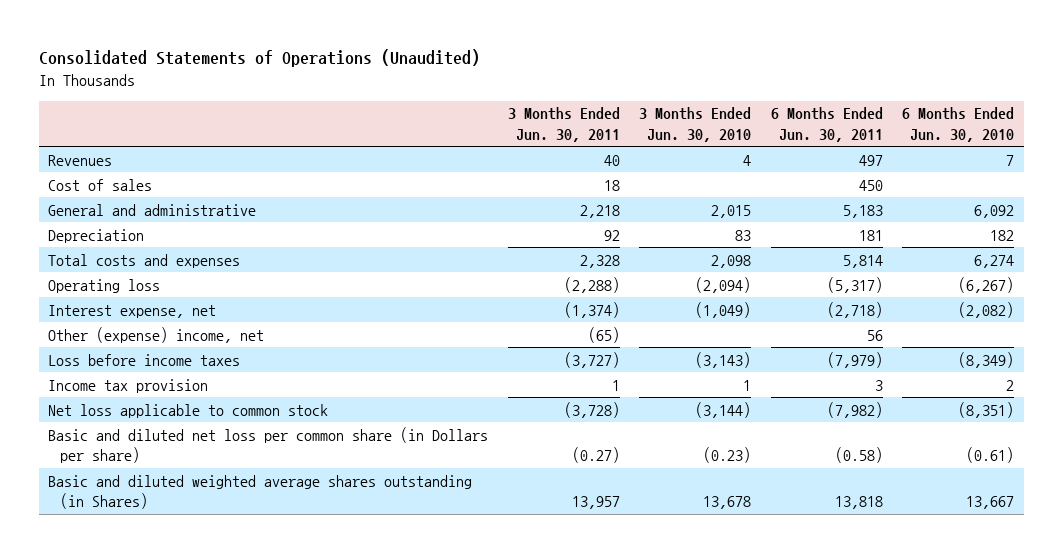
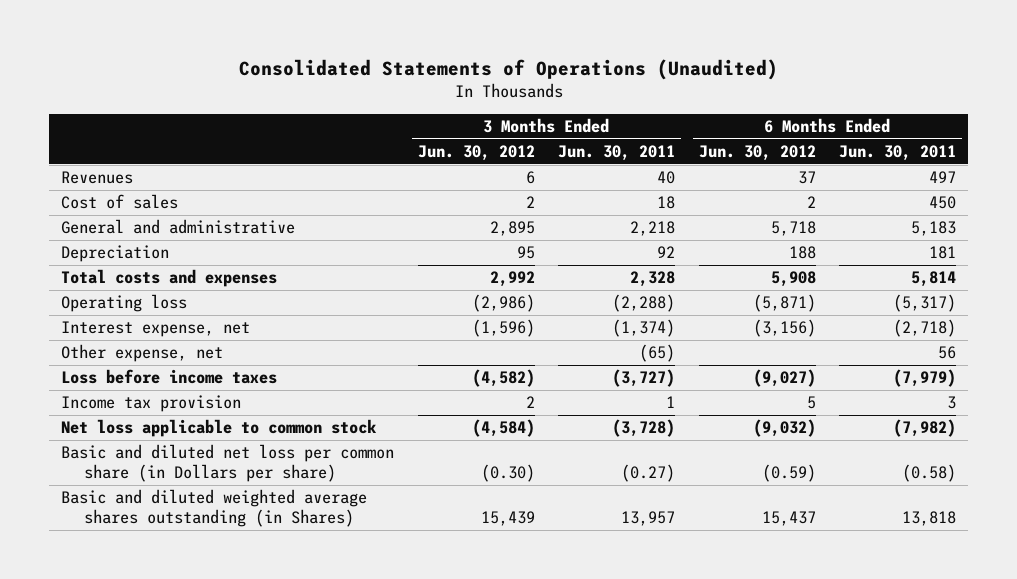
[639,107,752,142] 3 Months Ended Jun. 30, 2010 -> none
[902,107,1015,142] 6 Months Ended Jun. 30, 2010 -> none
none -> [417,145,535,162] Jun. 30, 2012
none -> [698,145,816,162] Jun. 30, 2012
[48,326,265,343] Other (expense) income, net -> [60,344,223,363] Other expense, net

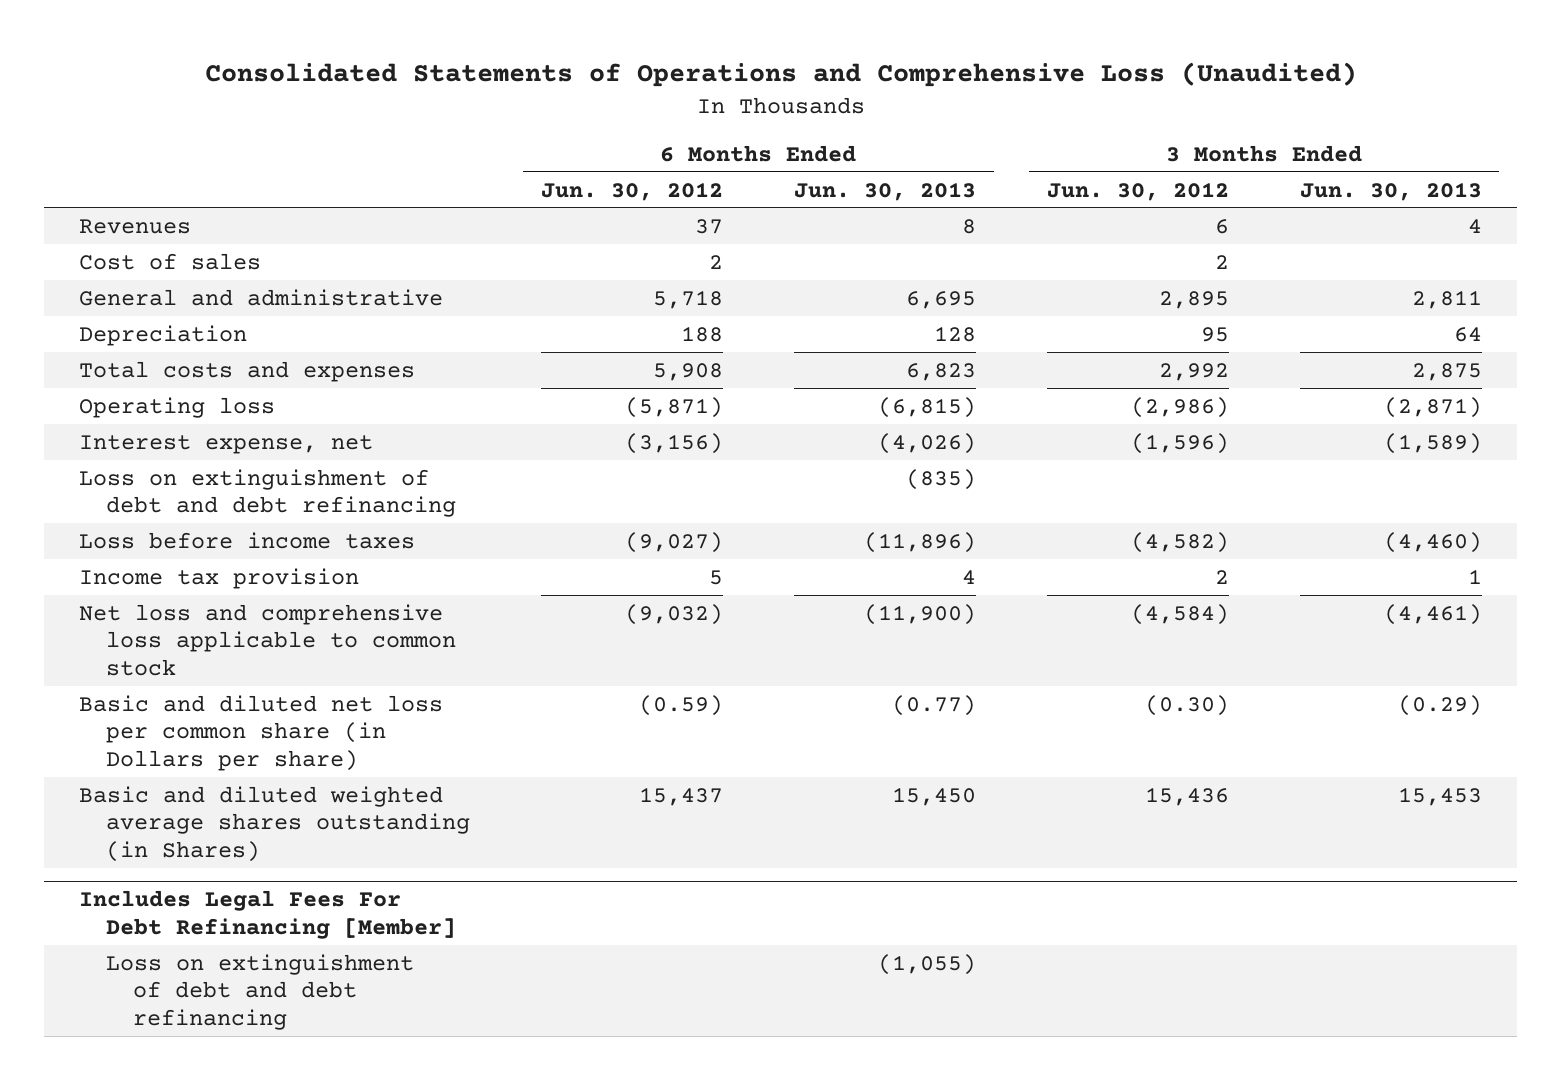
[238,58,778,80] Consolidated Statements of Operations (Unaudited) -> [204,61,1357,87] Consolidated Statements of Operations and Comprehensive Loss (Unaudited)
[558,145,676,162] Jun. 30, 2011 -> none
[839,145,957,162] Jun. 30, 2011 -> none
none -> [793,181,976,201] Jun. 30, 2013
none -> [1299,181,1482,201] Jun. 30, 2013
[60,344,223,363] Other expense, net -> none
none -> [79,468,457,518] Loss on extinguishment of debt and debt refinancing
[60,419,377,438] Net loss applicable to common stock -> [79,603,457,677] Net loss and comprehensive loss applicable to common stock
[480,511,535,527] 15,439 -> [1144,786,1229,806] 15,436
none -> [79,890,457,940] Includes Legal Fees For Debt Refinancing [Member]
none -> [106,953,415,1031] Loss on extinguishment of debt and debt refinancing

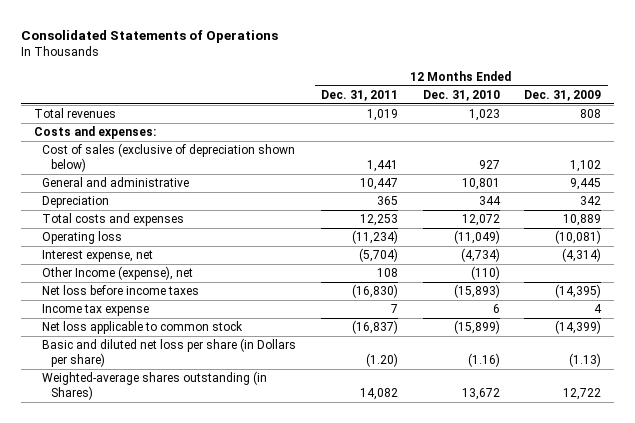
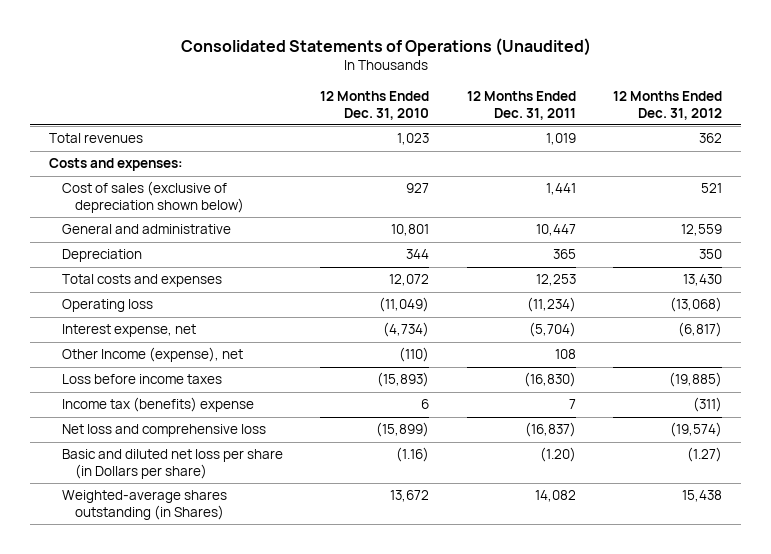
[21,29,279,43] Consolidated Statements of Operations -> [180,37,591,56] Consolidated Statements of Operations (Unaudited)
[524,89,602,101] Dec. 31, 2009 -> none
none -> [613,91,723,120] 12 Months Ended Dec. 31, 2012
[42,285,200,296] Net loss before income taxes -> [61,374,222,385] Loss before income taxes
[42,304,150,317] Income tax expense -> [61,397,254,413] Income tax (benefits) expense
[42,321,244,335] Net loss applicable to common stock -> [61,424,266,438] Net loss and comprehensive loss

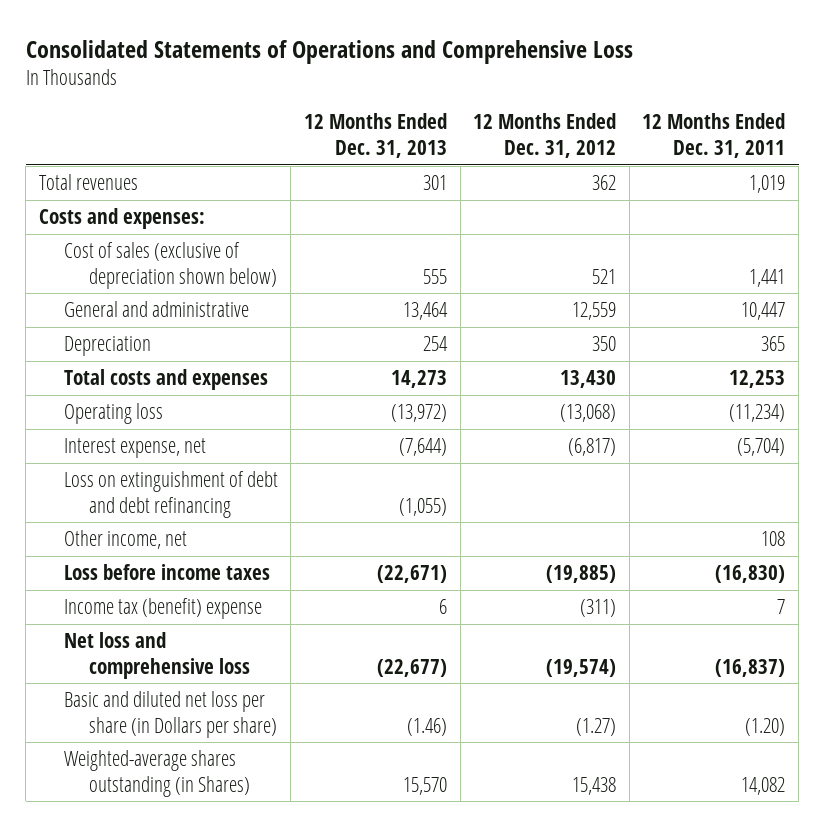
[180,37,591,56] Consolidated Statements of Operations (Unaudited) -> [25,39,633,64] Consolidated Statements of Operations and Comprehensive Loss
[320,91,430,120] 12 Months Ended Dec. 31, 2010 -> none
none -> [304,113,448,158] 12 Months Ended Dec. 31, 2013
none -> [63,471,278,518] Loss on extinguishment of debt and debt refinancing
[61,347,243,363] Other Income (expense), net -> [63,530,187,550] Other income, net
[61,397,254,413] Income tax (benefits) expense -> [63,598,262,620] Income tax (benefit) expense

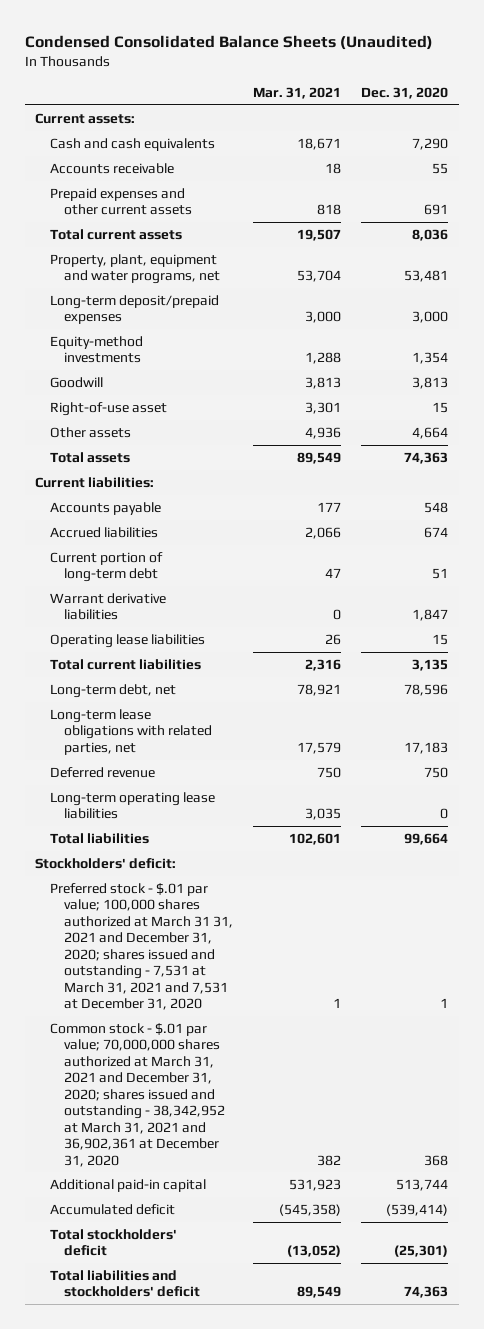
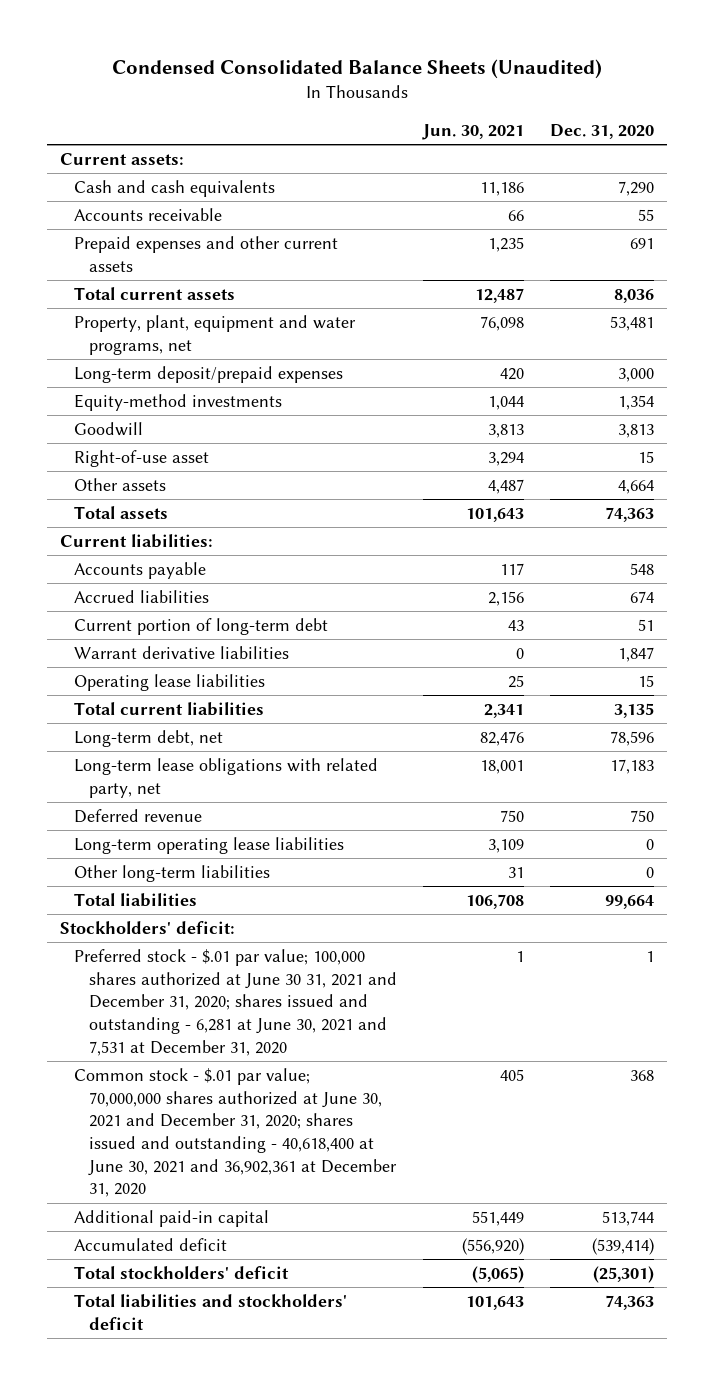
[253,86,342,99] Mar. 31, 2021 -> none
none -> [421,123,524,140] Jun. 30, 2021
[49,708,212,755] Long-term lease obligations with related parties, net -> [74,757,379,798] Long-term lease obligations with related party, net
none -> [74,864,271,882] Other long-term liabilities
[49,882,233,1011] Preferred stock - $.01 par value; 100,000 shares authorized at March 31 31, 2021 and December 31, 2020; shares issued and outstanding - 7,531 at March 31, 2021 and 7,531 at December 31, 2020 -> [74,948,397,1056] Preferred stock - $.01 par value; 100,000 shares authorized at June 30 31, 2021 and December 31, 2020; shares issued and outstanding - 6,281 at June 30, 2021 and 7,531 at December 31, 2020
[49,1022,225,1167] Common stock - $.01 par value; 70,000,000 shares authorized at March 31, 2021 and December 31, 2020; shares issued and outstanding - 38,342,952 at March 31, 2021 and 36,902,361 at December 31, 2020 -> [74,1067,397,1198] Common stock - $.01 par value; 70,000,000 shares authorized at June 30, 2021 and December 31, 2020; shares issued and outstanding - 40,618,400 at June 30, 2021 and 36,902,361 at December 31, 2020

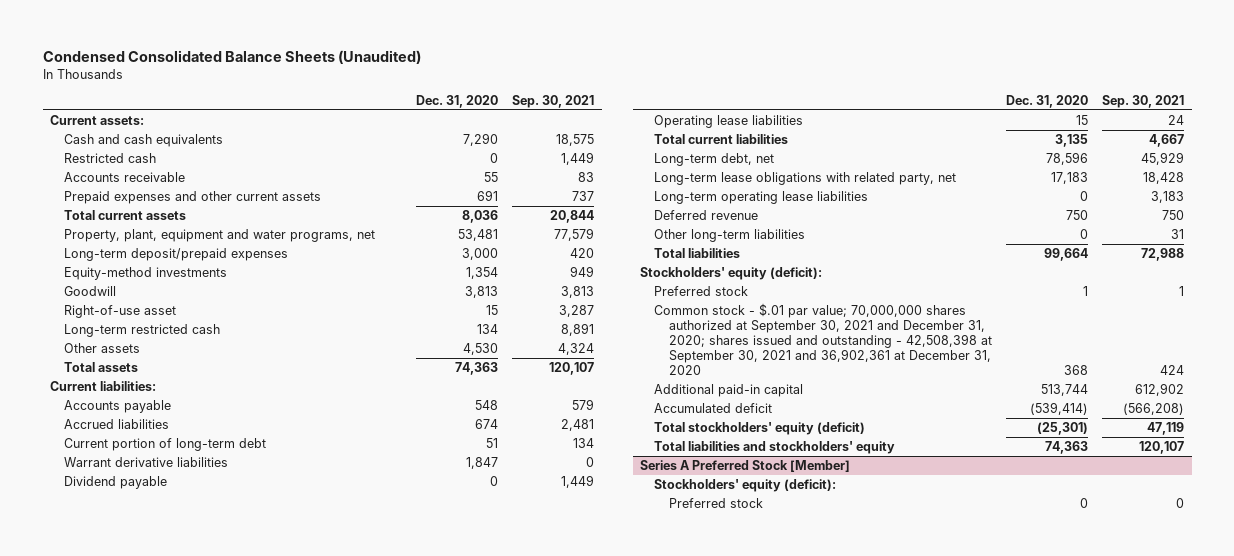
[421,123,524,140] Jun. 30, 2021 -> none
none -> [512,95,595,109] Sep. 30, 2021
none -> [64,152,157,163] Restricted cash
none -> [64,323,221,337] Long-term restricted cash
[617,479,654,494] 4,664 -> [462,342,498,355] 4,530
none -> [64,475,168,489] Dividend payable
[74,808,203,823] Deferred revenue -> [654,209,759,220] Deferred revenue
[59,920,235,934] Stockholders' deficit: -> [639,266,822,280] Stockholders' equity (deficit):
[74,948,397,1056] Preferred stock - $.01 par value; 100,000 shares authorized at June 30 31, 2021 and December 31, 2020; shares issued and outstanding - 6,281 at June 30, 2021 and 7,531 at December 31, 2020 -> [654,285,749,296] Preferred stock
[74,1067,397,1198] Common stock - $.01 par value; 70,000,000 shares authorized at June 30, 2021 and December 31, 2020; shares issued and outstanding - 40,618,400 at June 30, 2021 and 36,902,361 at December 31, 2020 -> [654,302,992,375] Common stock - $.01 par value; 70,000,000 shares authorized at September 30, 2021 and December 31, 2020; shares issued and outstanding - 42,508,398 at September 30, 2021 and 36,902,361 at December 31, 2020
[74,1265,290,1279] Total stockholders' deficit -> [654,421,866,435] Total stockholders' equity (deficit)
[74,1293,348,1330] Total liabilities and stockholders' deficit -> [654,440,896,454] Total liabilities and stockholders' equity
none -> [639,459,850,472] Series A Preferred Stock [Member]
none -> [654,478,837,492] Stockholders' equity (deficit):
none -> [668,497,763,508] Preferred stock

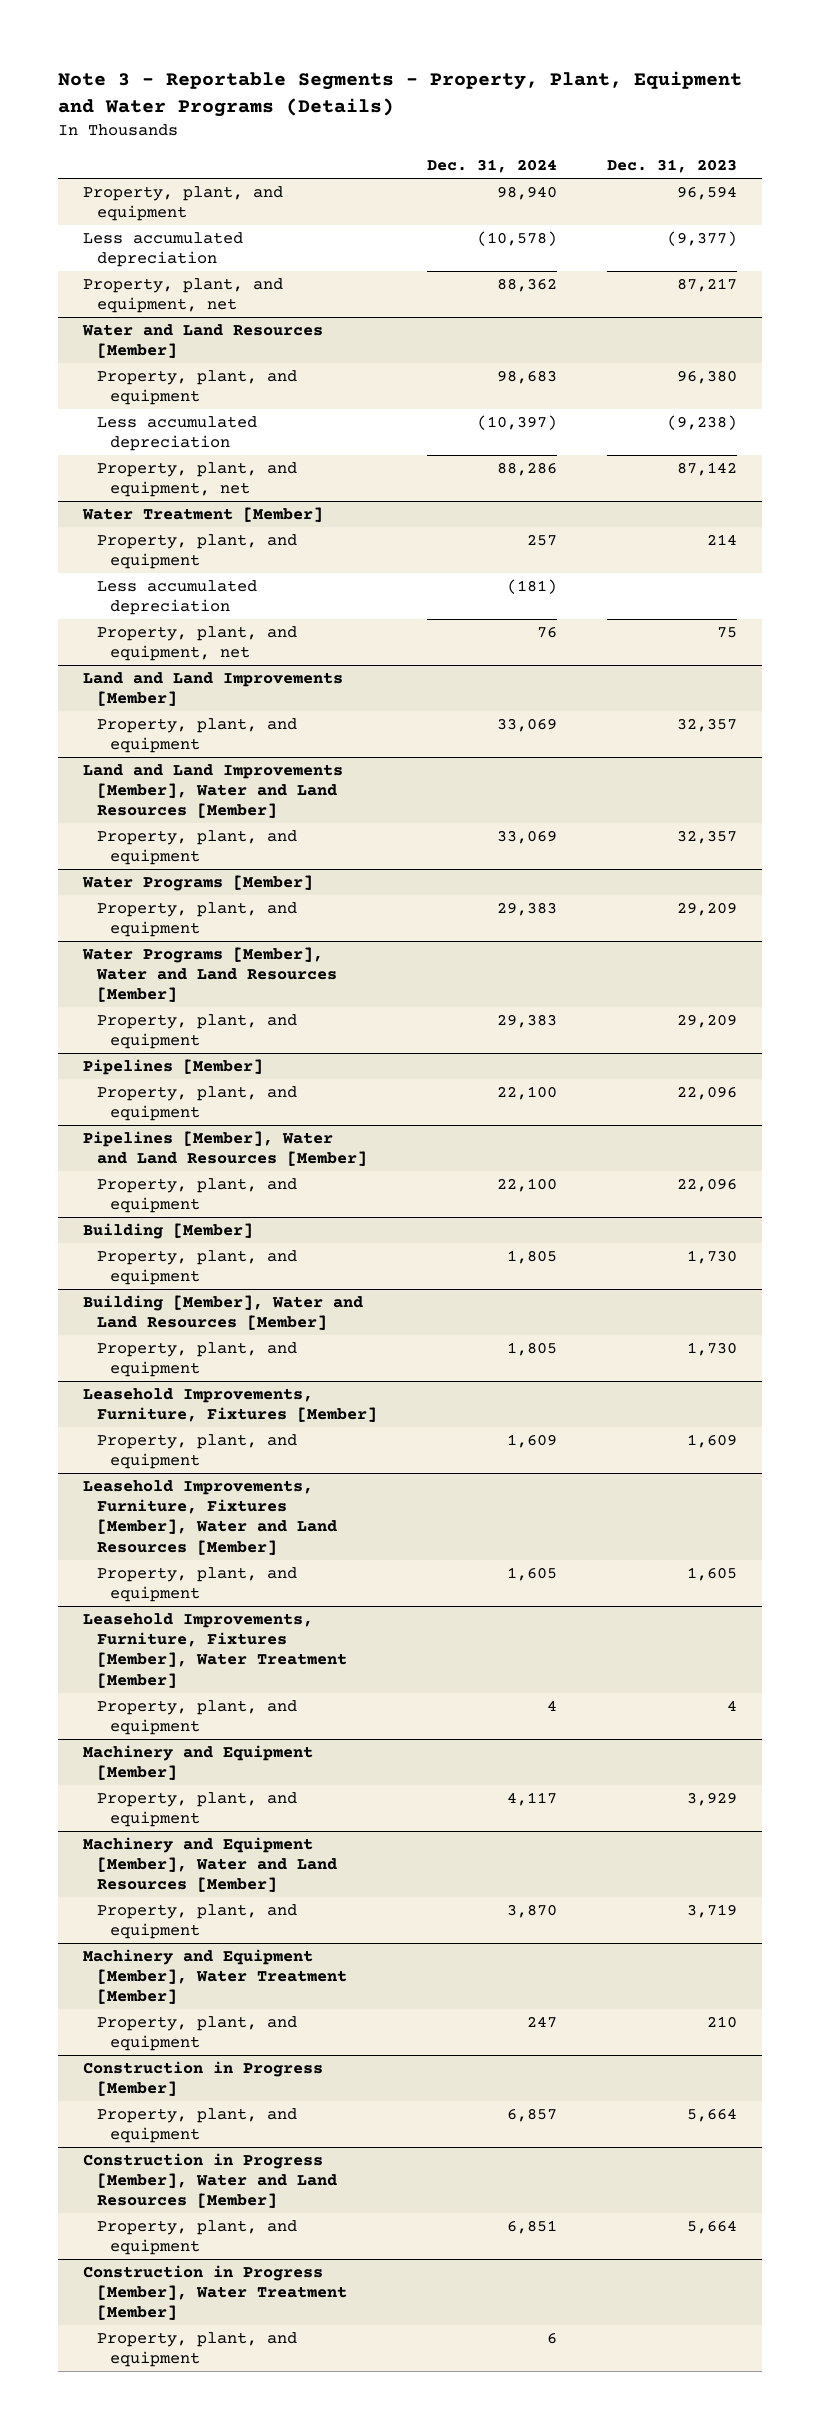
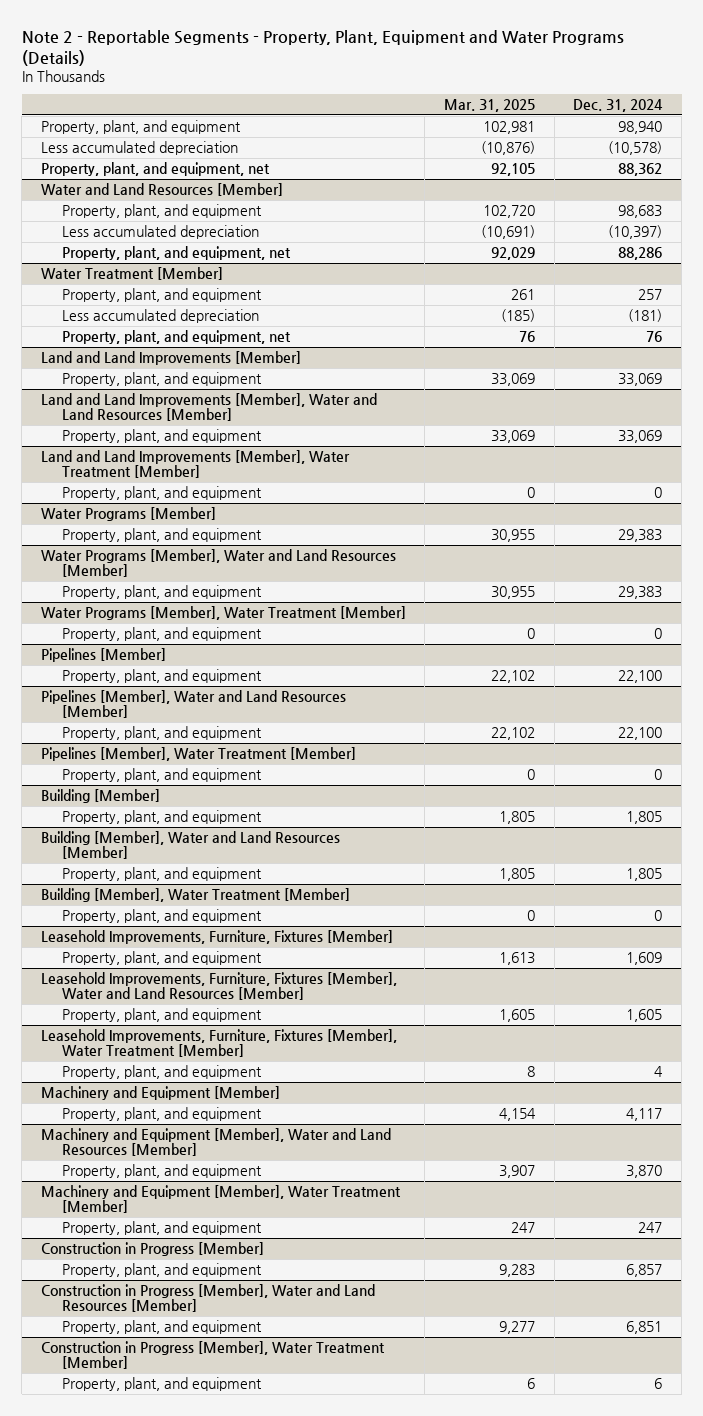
[58,71,743,117] Note 3 - Reportable Segments - Property, Plant, Equipment and Water Programs (Details) -> [21,30,624,66] Note 2 - Reportable Segments - Property, Plant, Equipment and Water Programs (Details)
[606,159,737,174] Dec. 31, 2023 -> none
none -> [444,99,536,113] Mar. 31, 2025
none -> [40,450,350,479] Land and Land Improvements [Member], Water Treatment [Member]
none -> [61,486,262,501] Property, plant, and equipment
none -> [40,606,406,621] Water Programs [Member], Water Treatment [Member]
none -> [61,627,262,642] Property, plant, and equipment
none -> [40,747,356,762] Pipelines [Member], Water Treatment [Member]
none -> [61,768,262,783] Property, plant, and equipment
none -> [40,888,350,903] Building [Member], Water Treatment [Member]
none -> [61,909,262,924] Property, plant, and equipment

